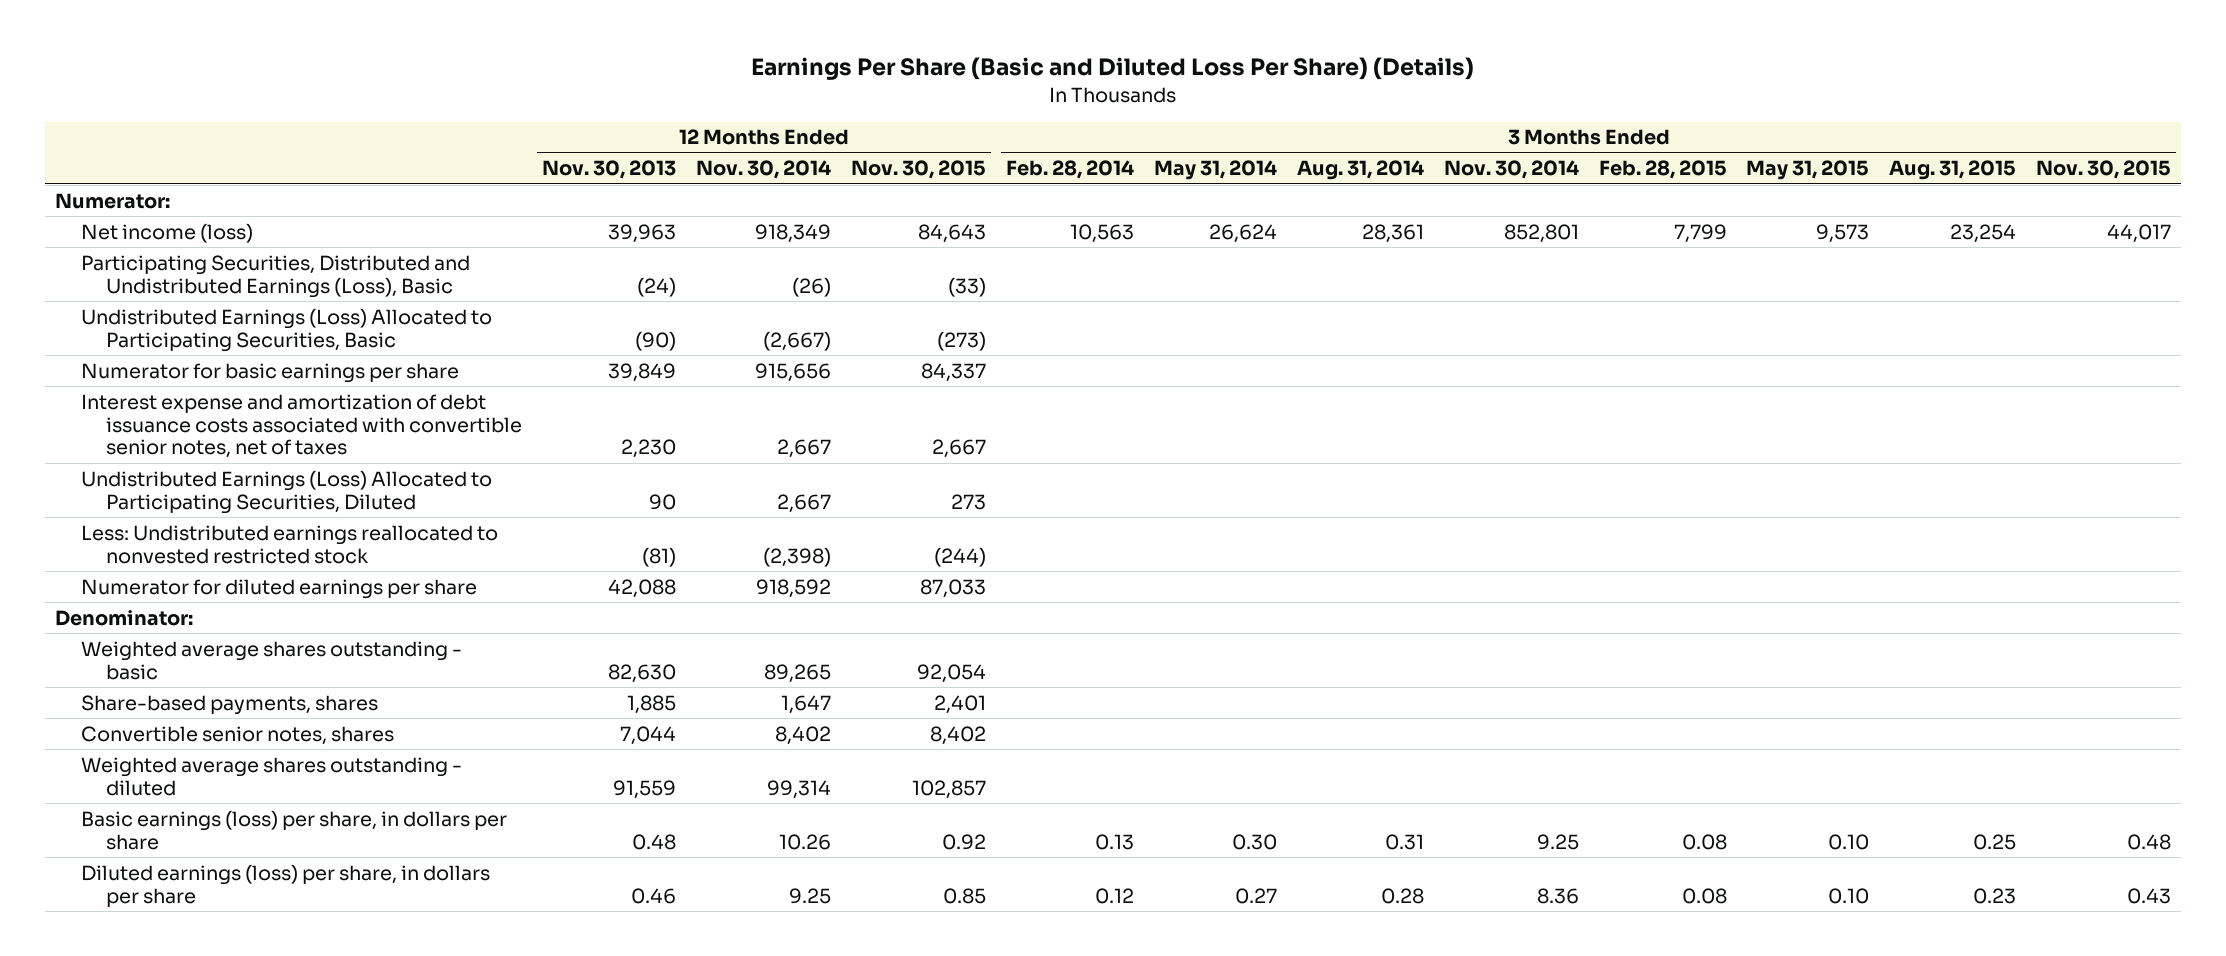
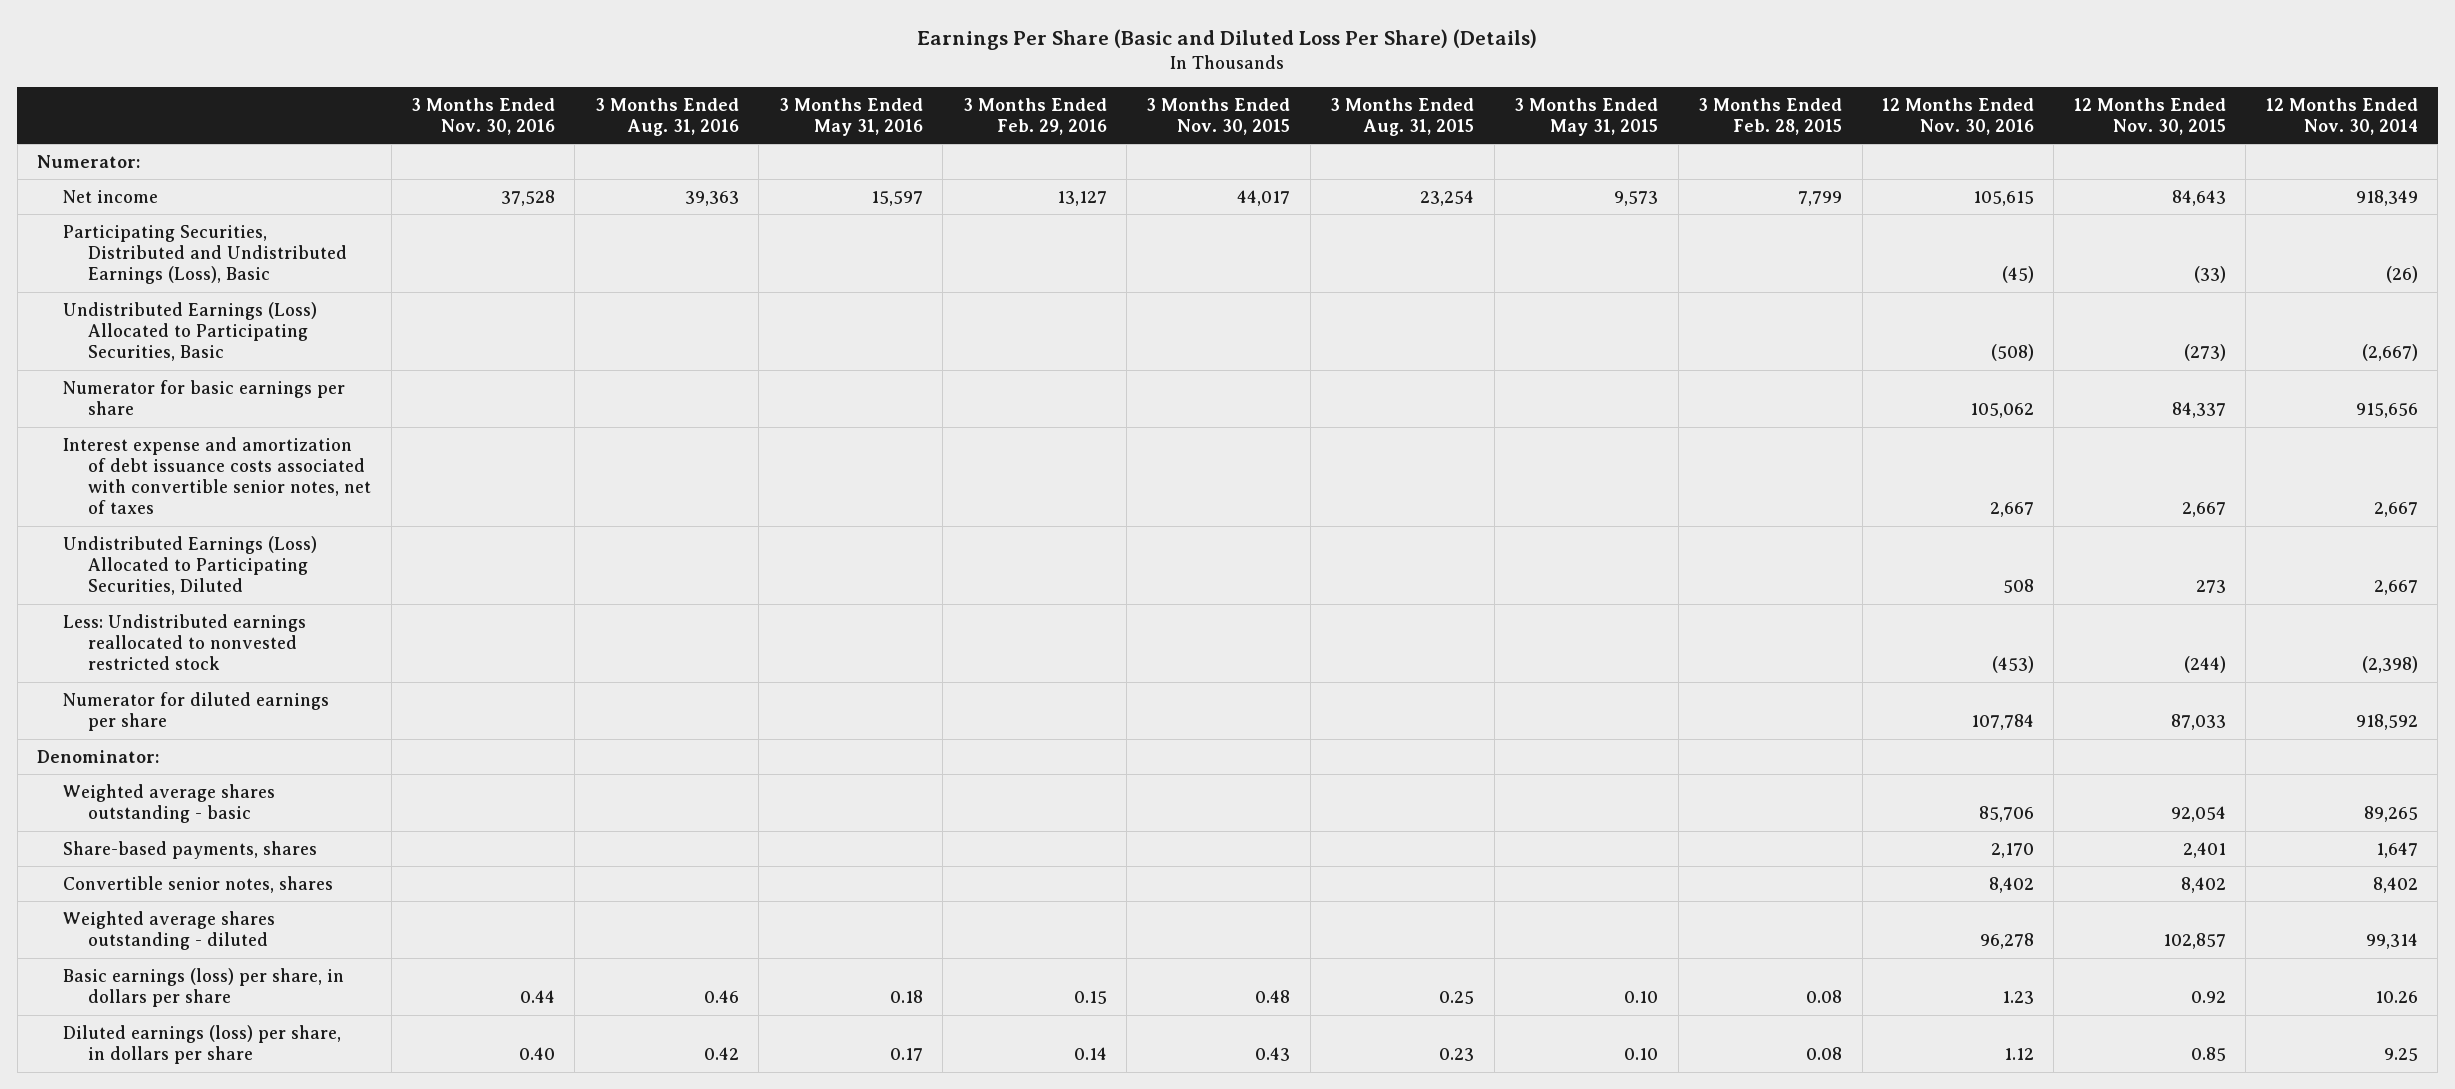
[542,160,677,180] Nov. 30, 2013 -> none
[1005,160,1134,180] Feb. 28, 2014 -> none
[1153,160,1277,181] May 31, 2014 -> none
[1296,160,1424,181] Aug. 31, 2014 -> none
[1443,160,1579,180] Nov. 30, 2014 -> none
none -> [411,97,556,135] 3 Months Ended Nov. 30, 2016
none -> [594,97,739,136] 3 Months Ended Aug. 31, 2016
none -> [778,97,923,136] 3 Months Ended May 31, 2016
none -> [962,97,1107,135] 3 Months Ended Feb. 29, 2016
none -> [1881,97,2034,135] 12 Months Ended Nov. 30, 2016
[80,222,253,243] Net income (loss) -> [62,189,158,203] Net income

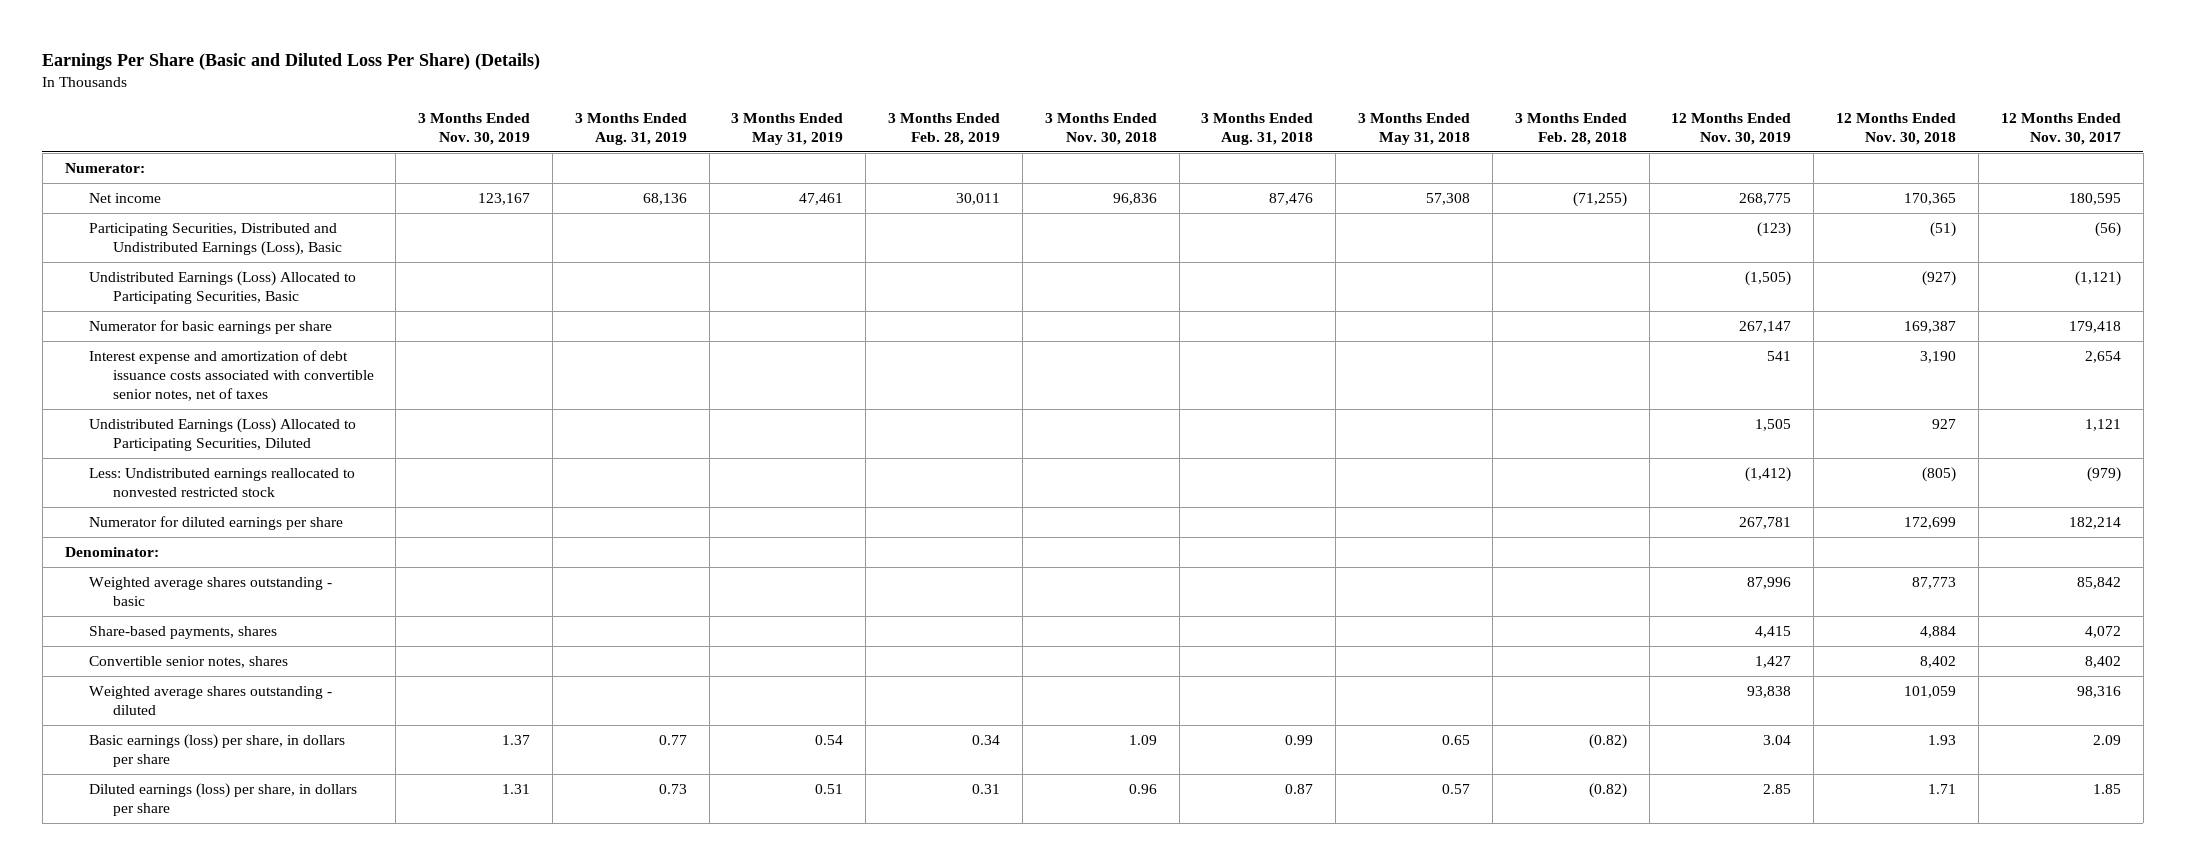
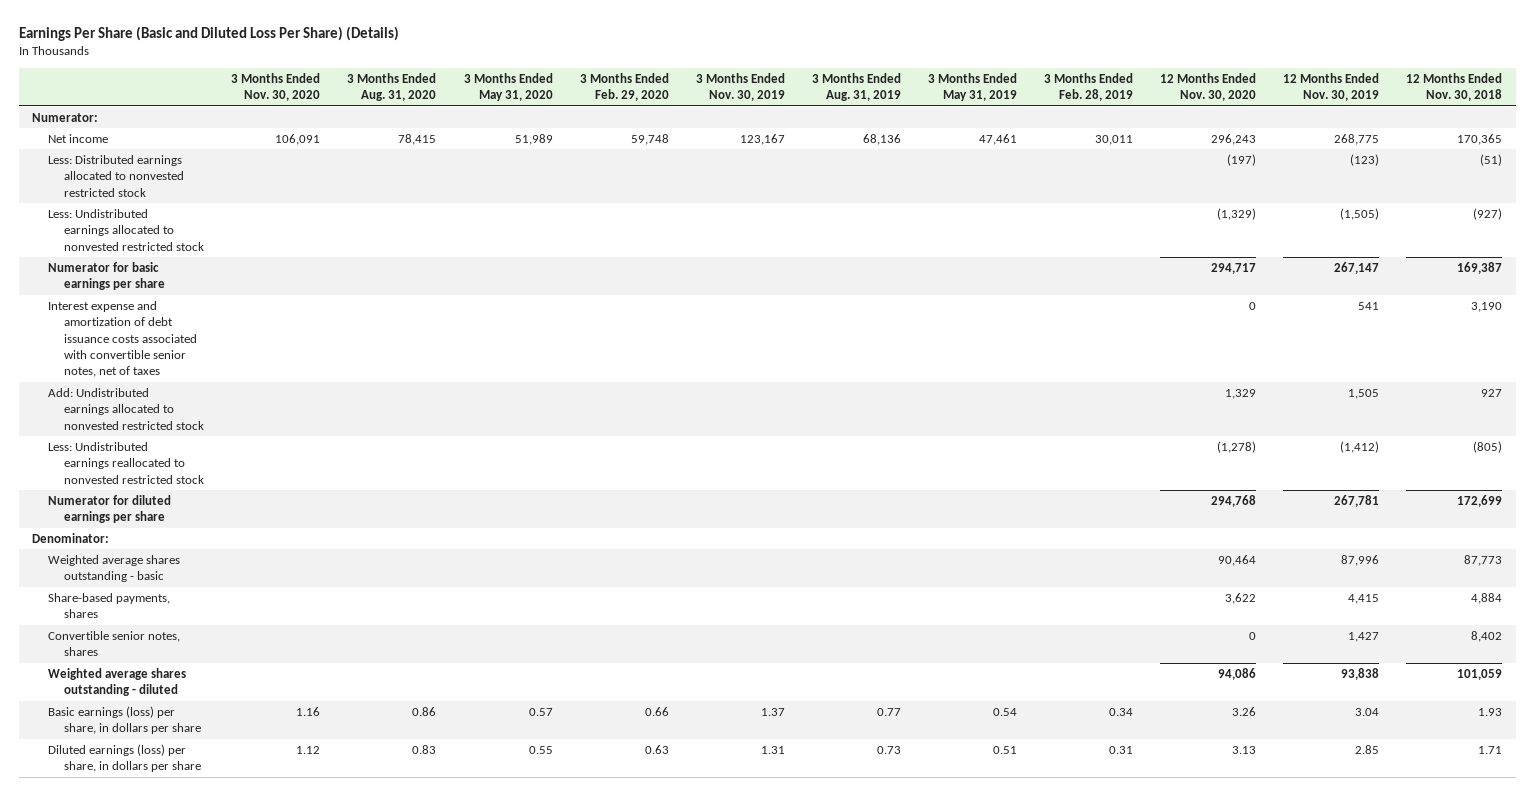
[1044,113,1157,145] 3 Months Ended Nov. 30, 2018 -> none
[1201,113,1314,145] 3 Months Ended Aug. 31, 2018 -> none
[1358,113,1471,145] 3 Months Ended May 31, 2018 -> none
[1514,113,1627,145] 3 Months Ended Feb. 28, 2018 -> none
[2000,113,2121,145] 12 Months Ended Nov. 30, 2017 -> none
none -> [231,72,321,102] 3 Months Ended Nov. 30, 2020
none -> [347,72,437,102] 3 Months Ended Aug. 31, 2020
none -> [463,72,553,102] 3 Months Ended May 31, 2020
none -> [579,72,669,102] 3 Months Ended Feb. 29, 2020
none -> [1159,72,1256,102] 12 Months Ended Nov. 30, 2020
[88,223,342,256] Participating Securities, Distributed and Undistributed Earnings (Loss), Basic -> [48,154,185,197] Less: Distributed earnings allocated to nonvested restricted stock
[88,271,356,304] Undistributed Earnings (Loss) Allocated to Participating Securities, Basic -> [48,208,205,251] Less: Undistributed earnings allocated to nonvested restricted stock
[88,418,356,451] Undistributed Earnings (Loss) Allocated to Participating Securities, Diluted -> [48,387,205,430] Add: Undistributed earnings allocated to nonvested restricted stock

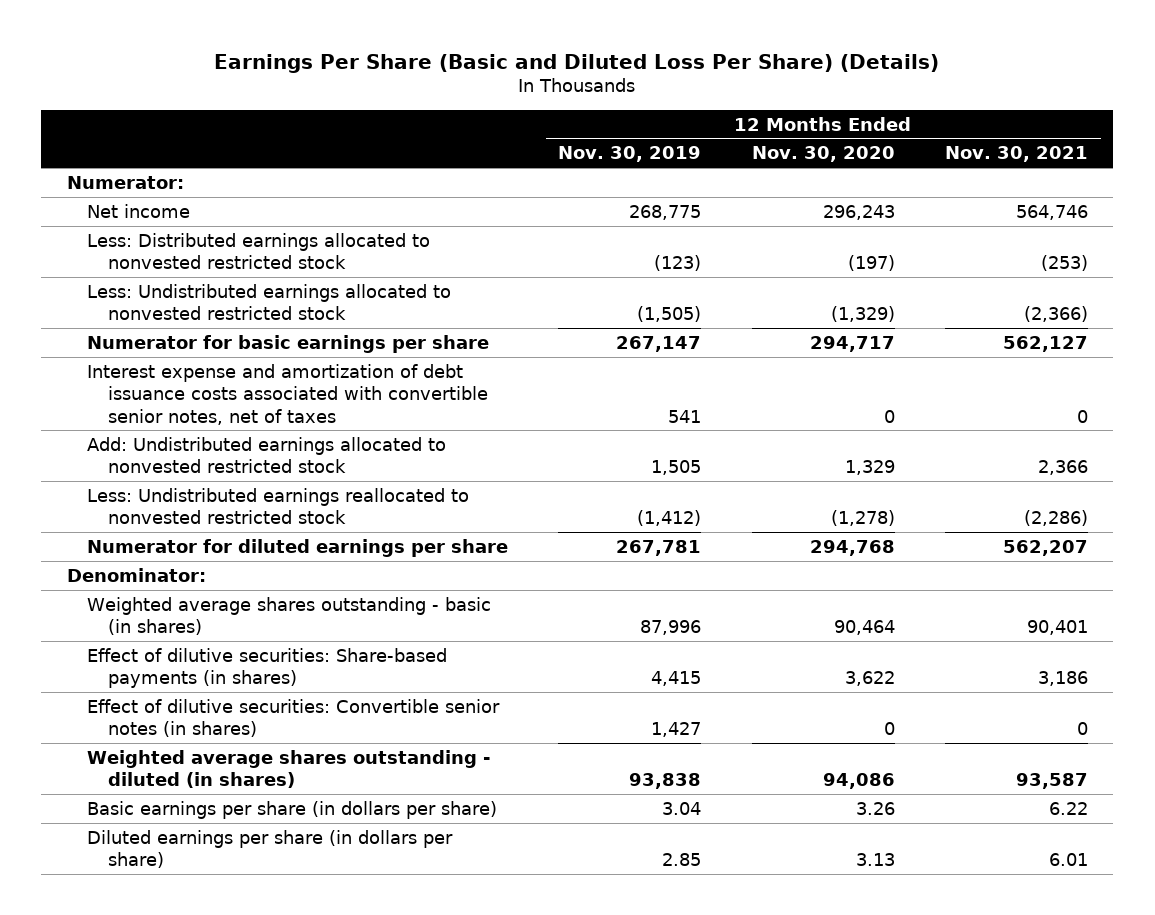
[231,72,321,102] 3 Months Ended Nov. 30, 2020 -> none
[347,72,437,102] 3 Months Ended Aug. 31, 2020 -> none
[463,72,553,102] 3 Months Ended May 31, 2020 -> none
[579,72,669,102] 3 Months Ended Feb. 29, 2020 -> none
[695,72,785,102] 3 Months Ended Nov. 30, 2019 -> none
[811,72,901,102] 3 Months Ended Aug. 31, 2019 -> none
[927,72,1017,102] 3 Months Ended May 31, 2019 -> none
[1043,72,1133,102] 3 Months Ended Feb. 28, 2019 -> none
[1406,72,1503,102] 12 Months Ended Nov. 30, 2018 -> none
none -> [945,146,1089,163] Nov. 30, 2021
[48,554,181,583] Weighted average shares outstanding - basic -> [87,596,492,636] Weighted average shares outstanding - basic (in shares)
[48,592,171,619] Share-based payments, shares -> [87,647,448,689] Effect of dilutive securities: Share-based payments (in shares)
[48,630,181,657] Convertible senior notes, shares -> [87,698,501,738] Effect of dilutive securities: Convertible senior notes (in shares)
[48,667,187,697] Weighted average shares outstanding - diluted -> [87,749,491,789] Weighted average shares outstanding - diluted (in shares)
[48,705,202,735] Basic earnings (loss) per share, in dollars per share -> [87,800,498,819] Basic earnings per share (in dollars per share)
[48,743,202,773] Diluted earnings (loss) per share, in dollars per share -> [87,829,454,869] Diluted earnings per share (in dollars per share)

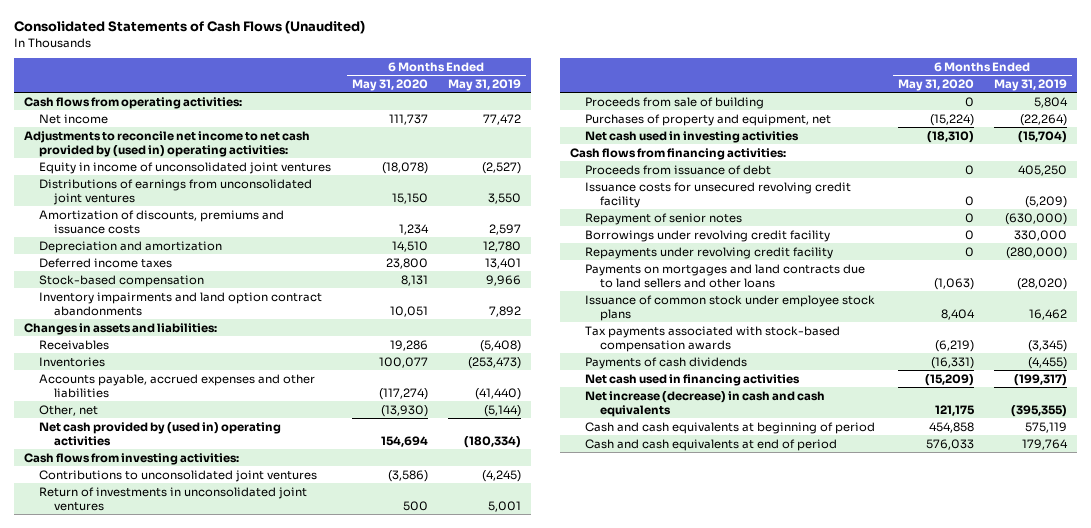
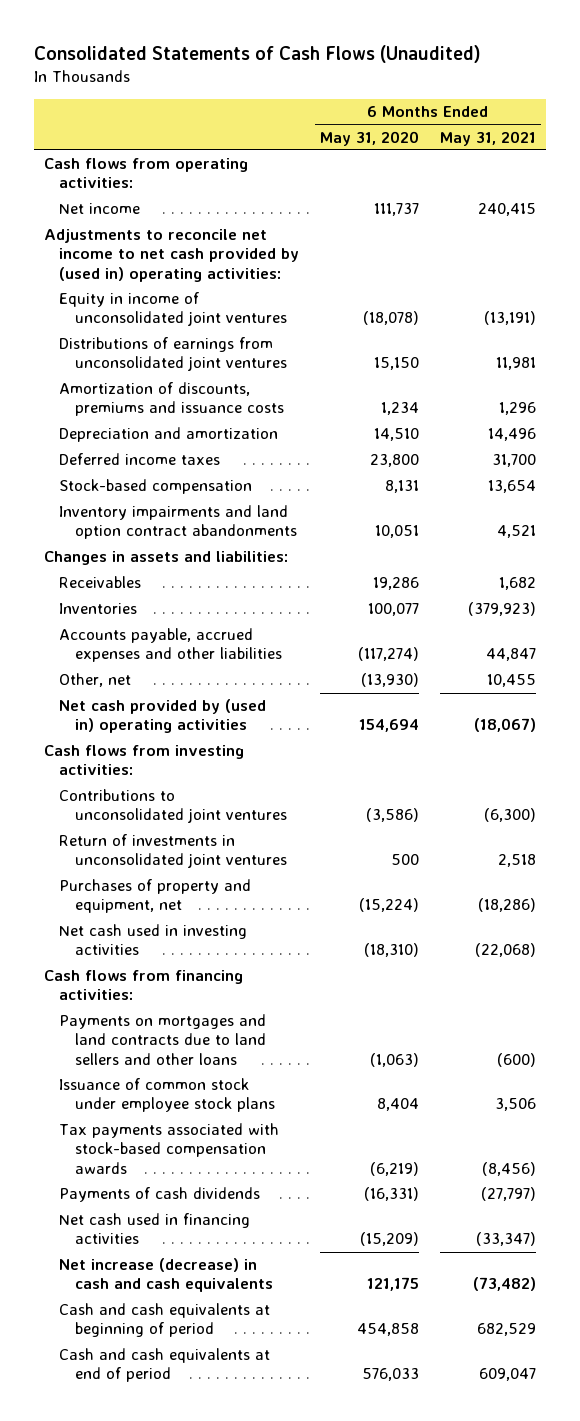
[448,78,522,91] May 31, 2019 -> none
none -> [439,130,536,146] May 31, 2021
[585,96,765,109] Proceeds from sale of building -> none
[585,164,772,175] Proceeds from issuance of debt -> none
[585,181,852,208] Issuance costs for unsecured revolving credit facility -> none
[585,212,743,225] Repayment of senior notes -> none
[585,229,831,242] Borrowings under revolving credit facility -> none
[585,246,834,259] Repayments under revolving credit facility -> none

